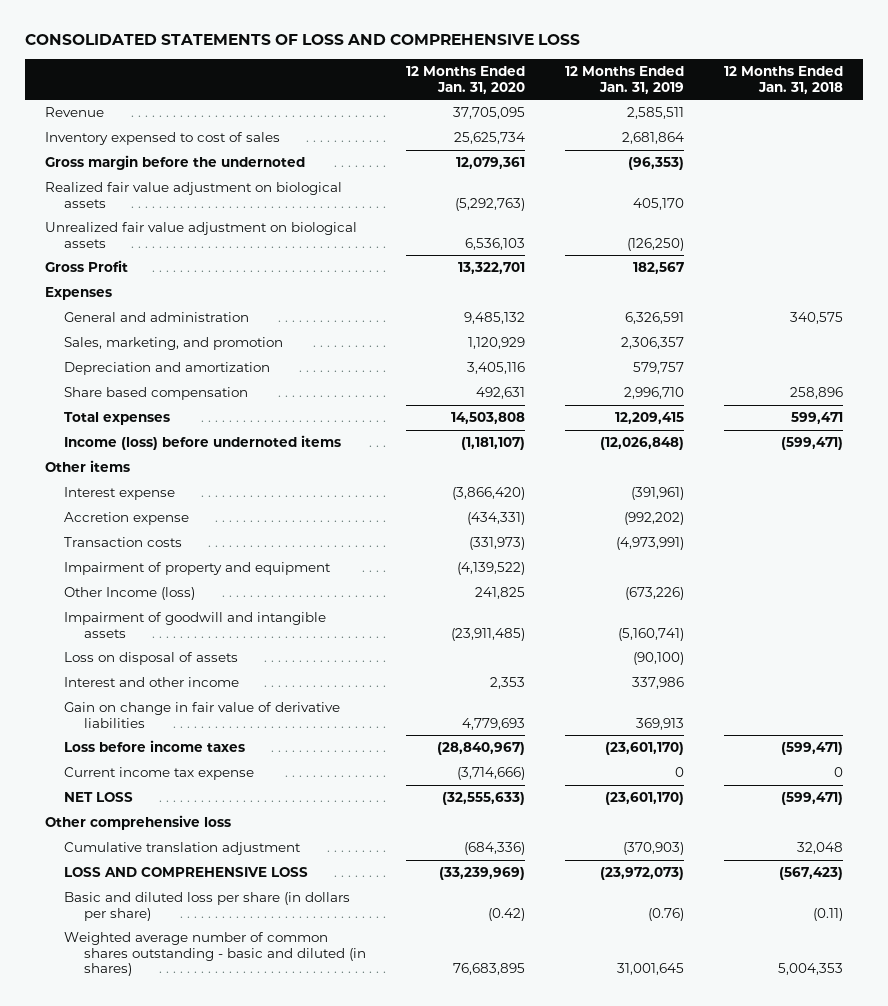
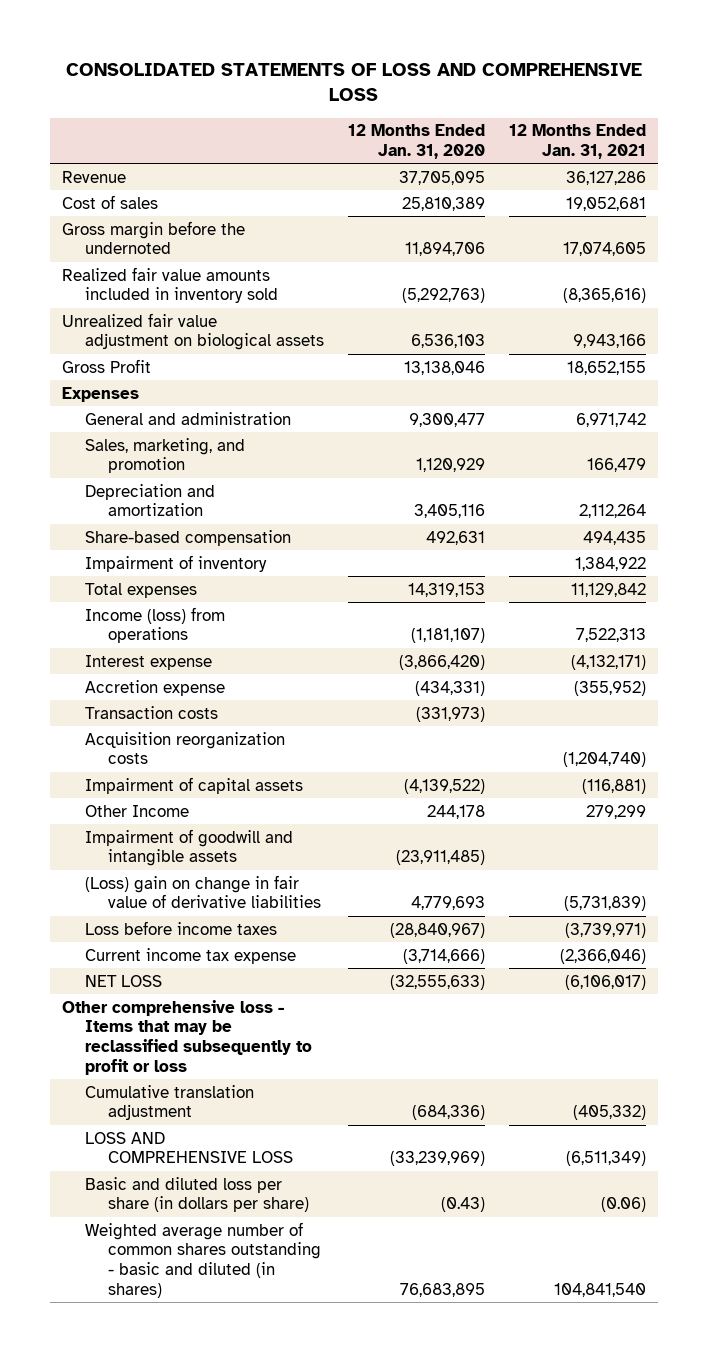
[565,65,685,94] 12 Months Ended Jan. 31, 2019 -> none
[724,65,844,94] 12 Months Ended Jan. 31, 2018 -> none
none -> [508,124,646,159] 12 Months Ended Jan. 31, 2021
[44,132,280,146] Inventory expensed to cost of sales -> [62,194,159,209] Cost of sales
[454,132,526,145] 25,625,734 -> [401,196,485,211] 25,810,389
[456,157,526,170] 12,079,361 -> [404,242,485,257] 11,894,706
[44,182,342,208] Realized fair value adjustment on biological assets -> [62,266,278,304] Realized fair value amounts included in inventory sold
[458,262,526,275] 13,322,701 -> [403,360,485,375] 13,138,046
[464,312,526,325] 9,485,132 -> [408,412,485,427] 9,300,477
[44,460,130,473] Other items -> none
[64,387,249,401] Share based compensation -> [84,529,291,546] Share-based compensation
none -> [84,554,267,572] Impairment of inventory
[451,412,526,425] 14,503,808 -> [407,582,485,597] 14,319,153
[64,435,342,451] Income (loss) before undernoted items -> [84,606,225,644] Income (loss) from operations
none -> [84,731,285,765] Acquisition reorganization costs
[64,562,332,576] Impairment of property and equipment -> [84,776,303,794] Impairment of capital assets
[64,587,196,601] Other Income (loss) -> [84,804,189,817] Other Income
[475,587,526,600] 241,825 -> [426,804,485,819] 244,178
[64,652,239,666] Loss on disposal of assets -> none
[64,677,240,688] Interest and other income -> none
[64,702,341,728] Gain on change in fair value of derivative liabilities -> [84,874,321,909] (Loss) gain on change in fair value of derivative liabilities
[44,815,231,831] Other comprehensive loss -> [62,999,312,1075] Other comprehensive loss - Items that may be reclassified subsequently to profit or loss
[488,907,526,921] (0.42) -> [440,1197,485,1213] (0.43)

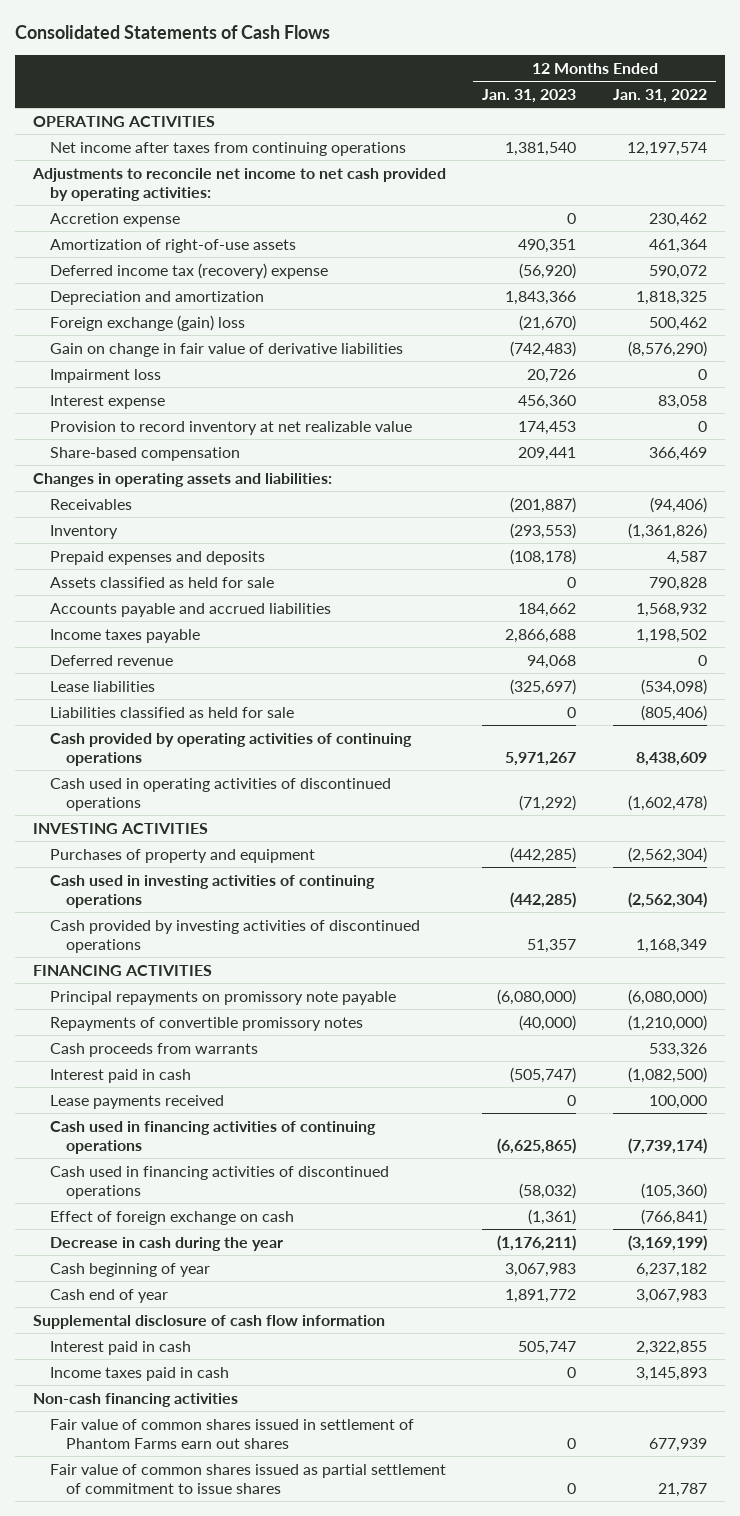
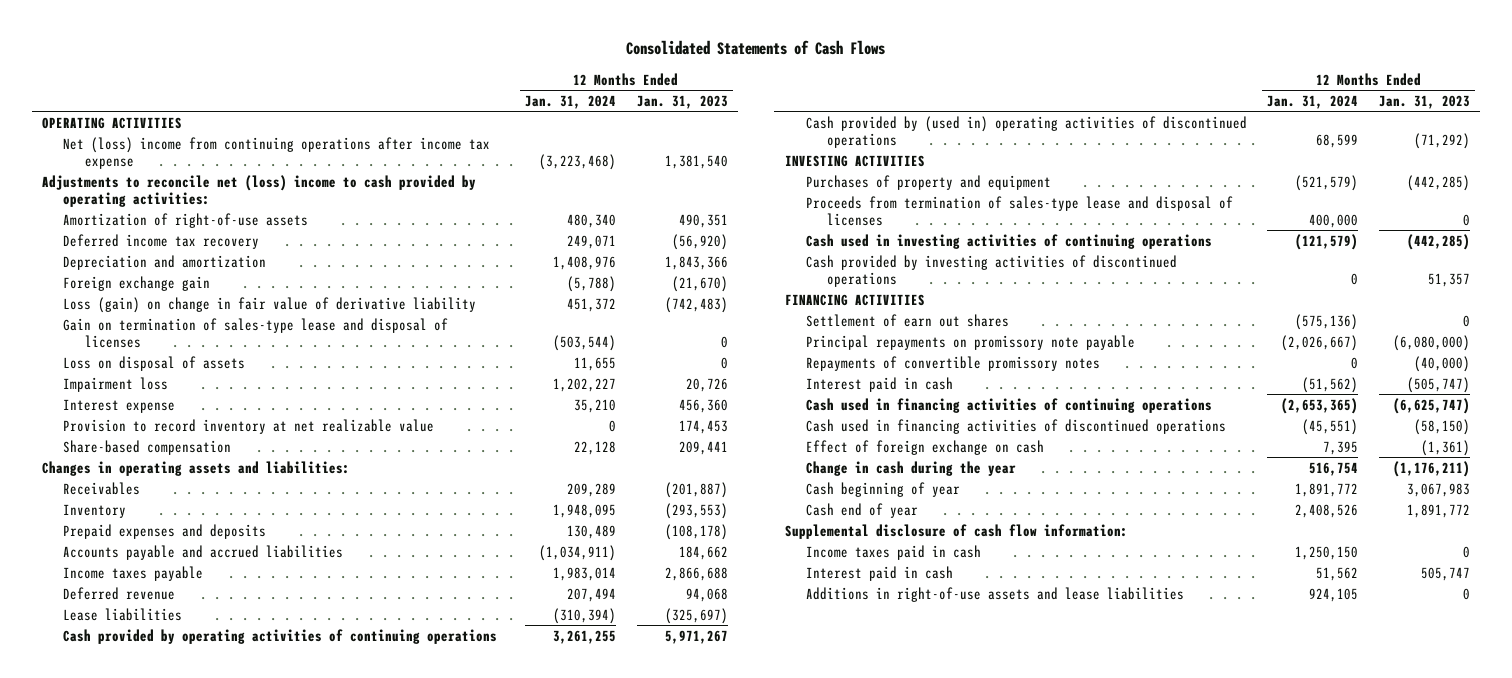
[612,88,707,103] Jan. 31, 2022 -> none
none -> [524,94,616,109] Jan. 31, 2024
[49,212,180,227] Accretion expense -> none
[49,141,406,156] Net income after taxes from continuing operations -> [63,136,491,169] Net (loss) income from continuing operations after income tax expense
[32,167,447,201] Adjustments to reconcile net income to net cash provided by operating activities: -> [41,174,476,207] Adjustments to reconcile net (loss) income to cash provided by operating activities:
[49,262,328,279] Deferred income tax (recovery) expense -> [63,233,260,249] Deferred income tax recovery
[49,314,245,331] Foreign exchange (gain) loss -> [63,275,211,291] Foreign exchange gain
[49,342,403,357] Gain on change in fair value of derivative liabilities -> [63,296,477,313] Loss (gain) on change in fair value of derivative liability
none -> [63,317,449,348] Gain on termination of sales-type lease and disposal of licenses
none -> [63,355,246,371] Loss on disposal of assets
[49,576,274,588] Assets classified as held for sale -> none
[49,706,294,718] Liabilities classified as held for sale -> none
[49,777,391,811] Cash used in operating activities of discontinued operations -> [805,115,1247,148] Cash provided by (used in) operating activities of discontinued operations
none -> [805,195,1233,226] Proceeds from termination of sales-type lease and disposal of licenses
none -> [805,313,1009,327] Settlement of earn out shares
[49,1042,258,1057] Cash proceeds from warrants -> none
[49,1094,224,1109] Lease payments received -> none
[497,1137,577,1154] (6,625,865) -> [1393,397,1471,414] (6,625,747)
[519,1182,577,1199] (58,032) -> [1414,418,1471,435] (58,150)
[49,1236,283,1251] Decrease in cash during the year -> [805,460,1016,476] Change in cash during the year
[33,1314,386,1329] Supplemental disclosure of cash flow information -> [784,523,1128,539] Supplemental disclosure of cash flow information:
[33,1392,239,1407] Non-cash financing activities -> none
[49,1418,414,1449] Fair value of common shares issued in settlement of Phantom Farms earn out shares -> none
[49,1463,446,1494] Fair value of common shares issued as partial settlement of commitment to issue shares -> none
[49,1340,191,1355] Interest paid in cash -> [805,565,953,581] Interest paid in cash
none -> [805,586,1184,602] Additions in right-of-use assets and lease liabilities

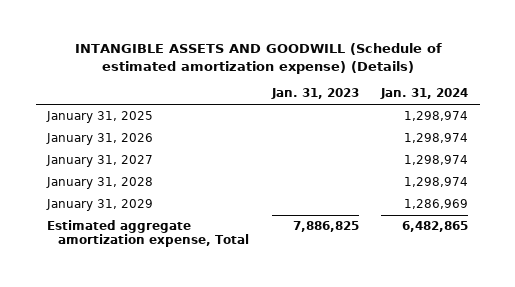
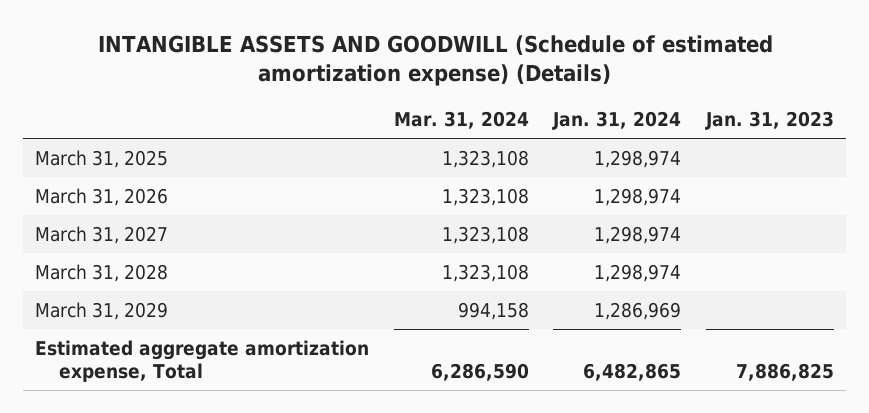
none -> [393,111,529,130] Mar. 31, 2024
[45,110,153,123] January 31, 2025 -> [35,149,169,168] March 31, 2025
[45,132,153,145] January 31, 2026 -> [35,187,169,206] March 31, 2026
[45,154,153,167] January 31, 2027 -> [35,225,169,244] March 31, 2027
[45,176,153,189] January 31, 2028 -> [35,263,169,282] March 31, 2028
[45,198,153,211] January 31, 2029 -> [35,301,169,320] March 31, 2029

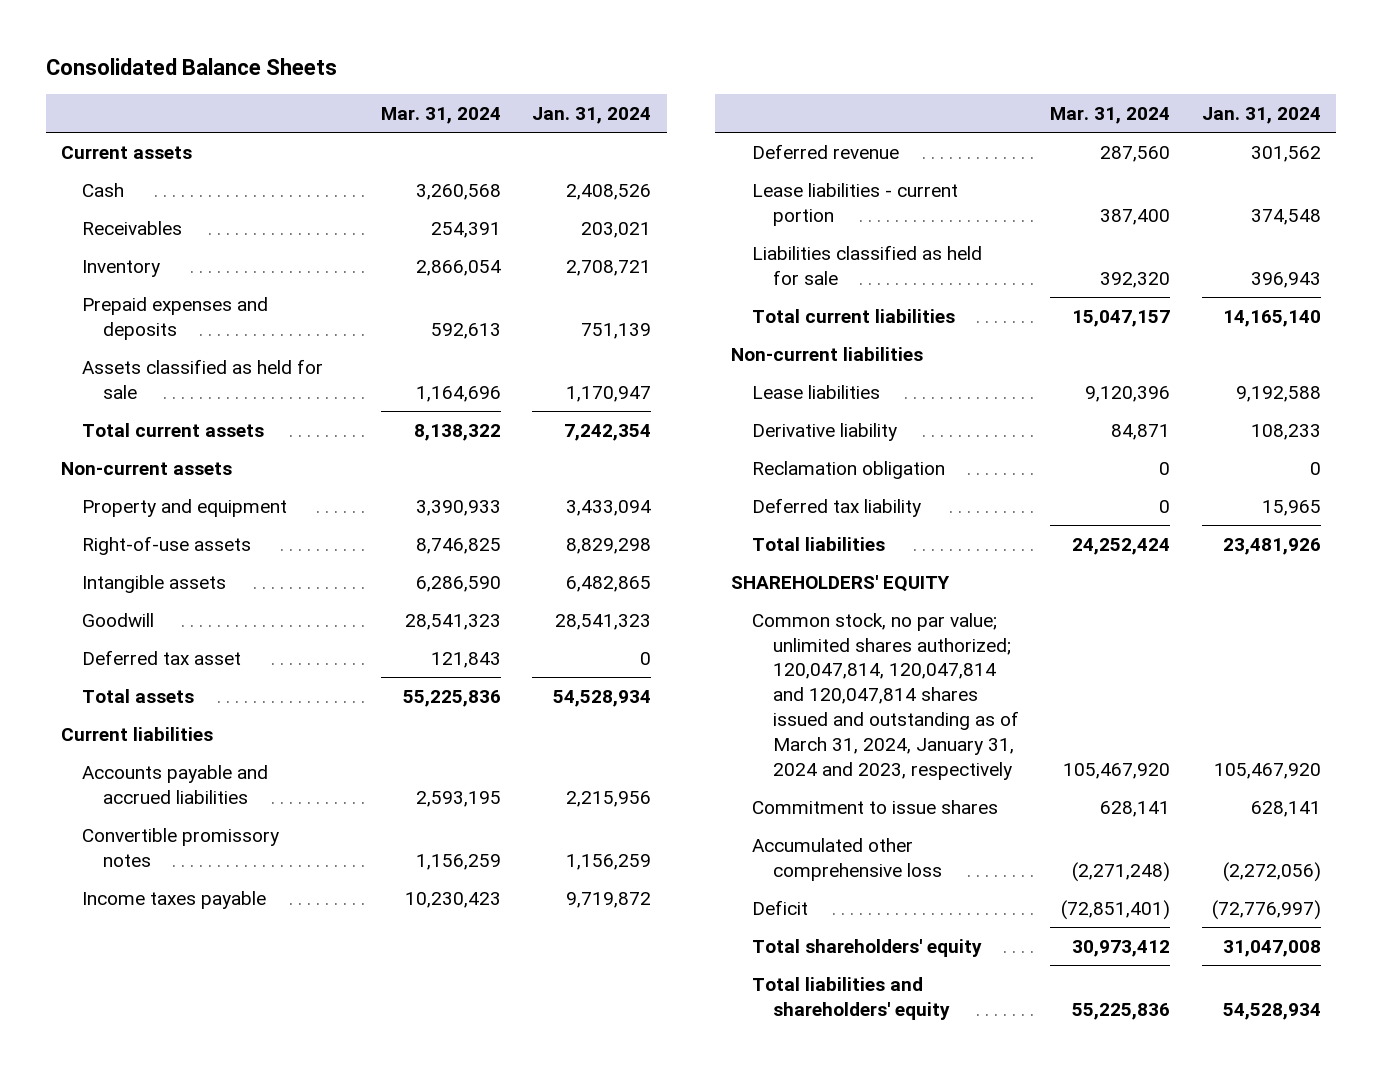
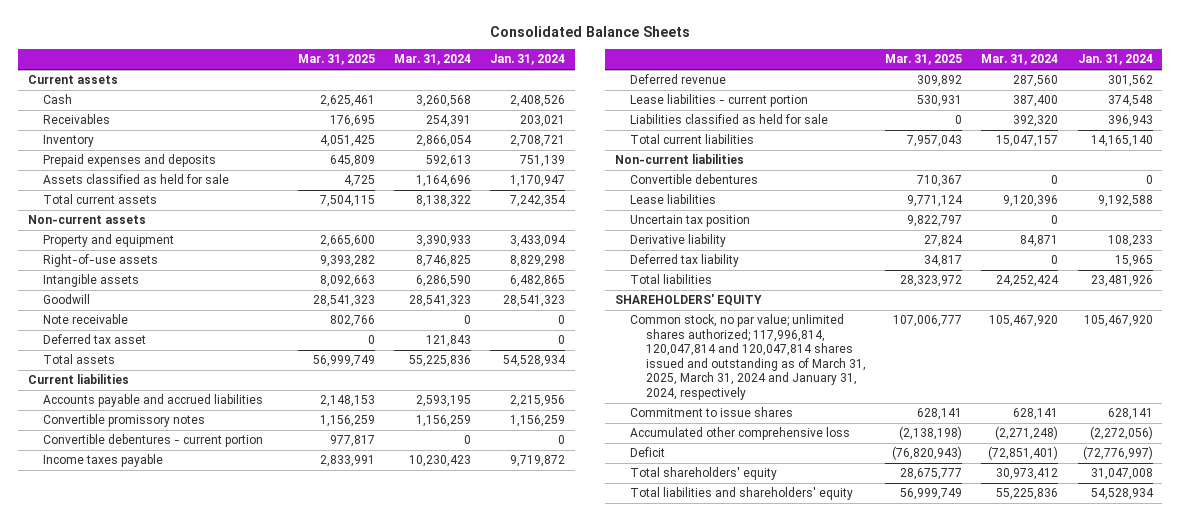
none -> [297,54,375,66] Mar. 31, 2025
none -> [43,314,129,325] Note receivable
none -> [43,434,264,448] Convertible debentures - current portion
none -> [630,174,759,185] Convertible debentures
none -> [630,215,751,228] Uncertain tax position
[751,460,945,479] Reclamation obligation -> none
[751,612,1019,780] Common stock, no par value; unlimited shares authorized; 120,047,814, 120,047,814 and 120,047,814 shares issued and outstanding as of March 31, 2024, January 31, 2024 and 2023, respectively -> [630,314,866,400] Common stock, no par value; unlimited shares authorized; 117,996,814, 120,047,814 and 120,047,814 shares issued and outstanding as of March 31, 2025, March 31, 2024 and January 31, 2024, respectively

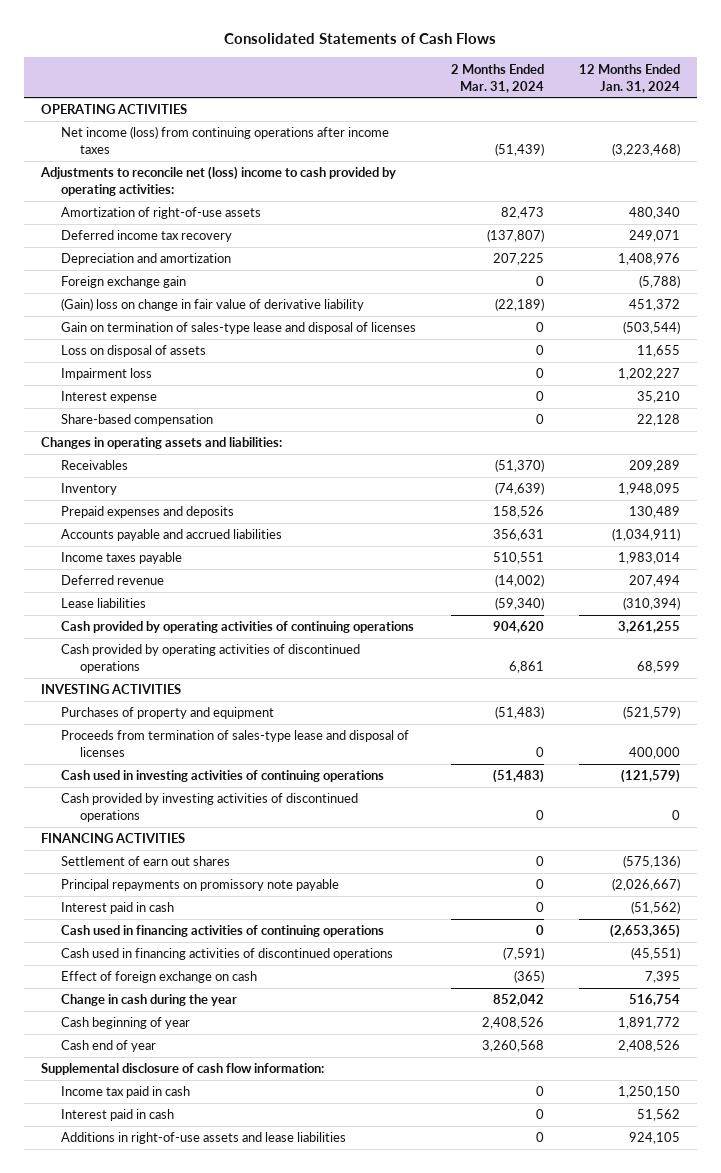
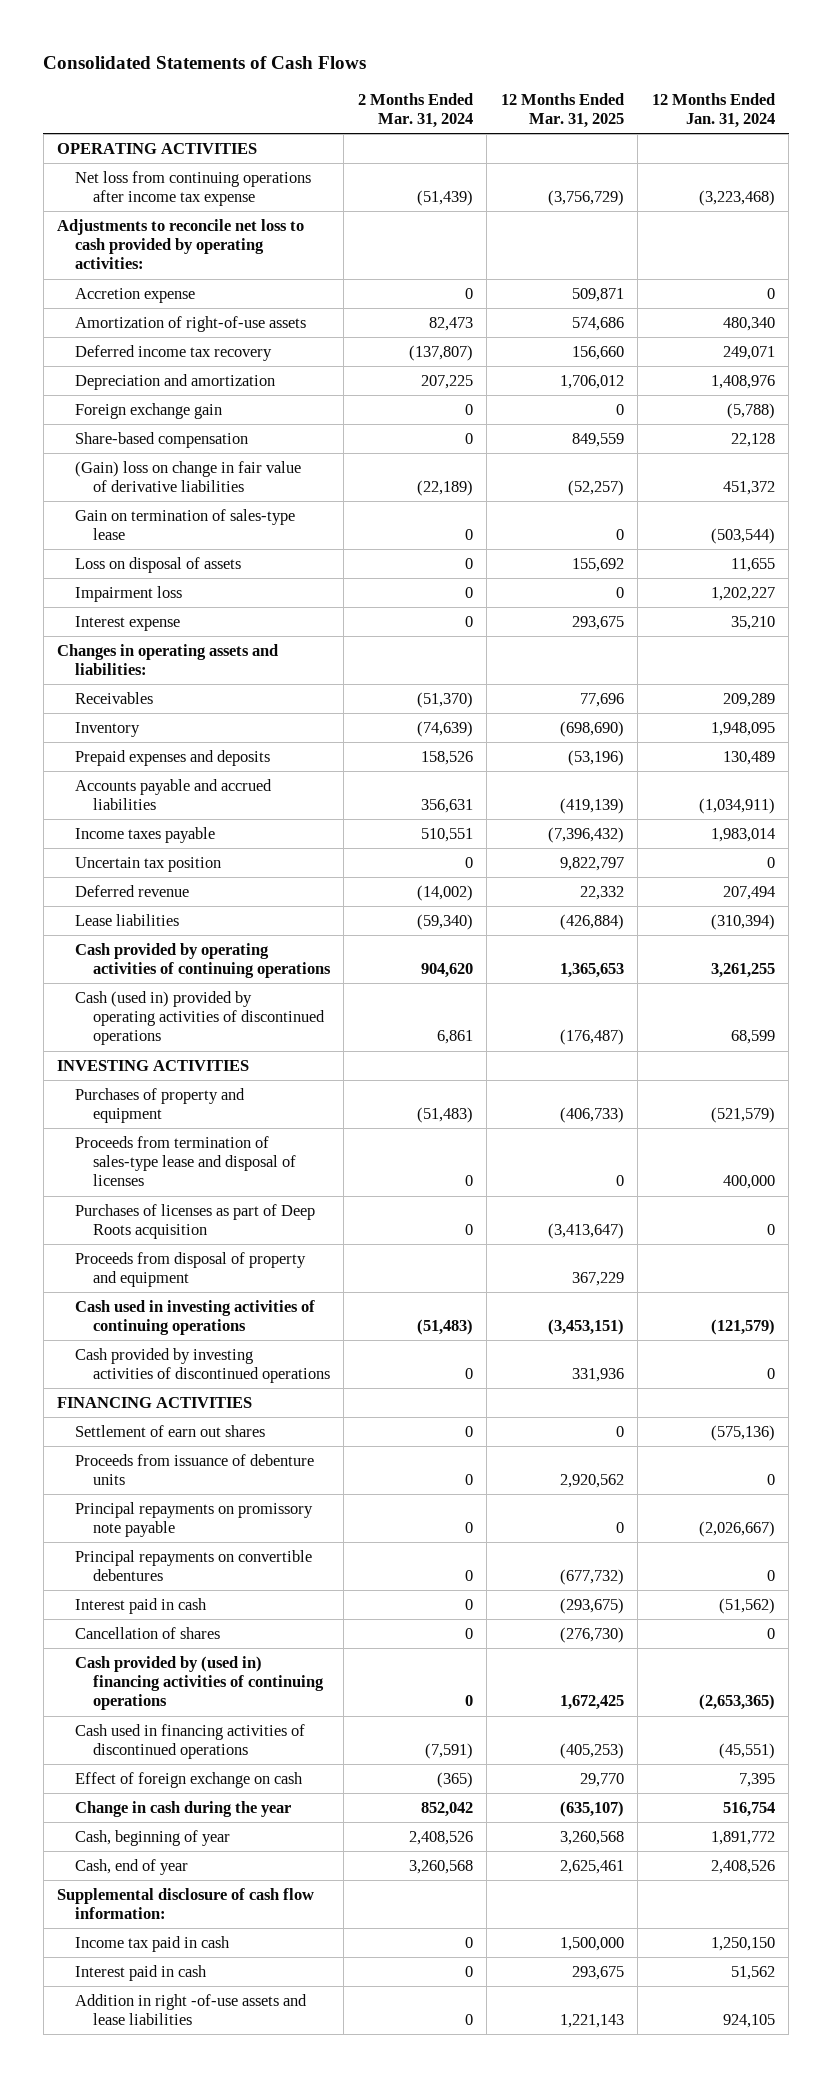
none -> [500,92,624,129] 12 Months Ended Mar. 31, 2025
[60,126,389,155] Net income (loss) from continuing operations after income taxes -> [74,170,311,207] Net loss from continuing operations after income tax expense
[40,166,397,197] Adjustments to reconcile net (loss) income to cash provided by operating activities: -> [57,218,305,270] Adjustments to reconcile net loss to cash provided by operating activities:
none -> [74,287,195,303] Accretion expense
[60,414,213,427] Share-based compensation -> [74,431,248,448] Share-based compensation
[60,298,364,312] (Gain) loss on change in fair value of derivative liability -> [74,460,301,493] (Gain) loss on change in fair value of derivative liabilities
[60,322,416,335] Gain on termination of sales-type lease and disposal of licenses -> [74,508,295,541] Gain on termination of sales-type lease
none -> [74,856,221,872] Uncertain tax position
[60,644,360,674] Cash provided by operating activities of discontinued operations -> [74,990,325,1046] Cash (used in) provided by operating activities of discontinued operations
none -> [74,1203,315,1240] Purchases of licenses as part of Deep Roots acquisition
none -> [74,1251,306,1288] Proceeds from disposal of property and equipment
none -> [74,1453,314,1486] Proceeds from issuance of debenture units
none -> [74,1549,312,1582] Principal repayments on convertible debentures
none -> [74,1626,220,1639] Cancellation of shares
[60,925,384,938] Cash used in financing activities of continuing operations -> [74,1655,324,1711] Cash provided by (used in) financing activities of continuing operations
[60,1017,190,1030] Cash beginning of year -> [74,1829,230,1846] Cash, beginning of year
[60,1040,156,1053] Cash end of year -> [74,1858,188,1875] Cash, end of year
[60,1132,346,1145] Additions in right-of-use assets and lease liabilities -> [74,1993,307,2026] Addition in right -of-use assets and lease liabilities

